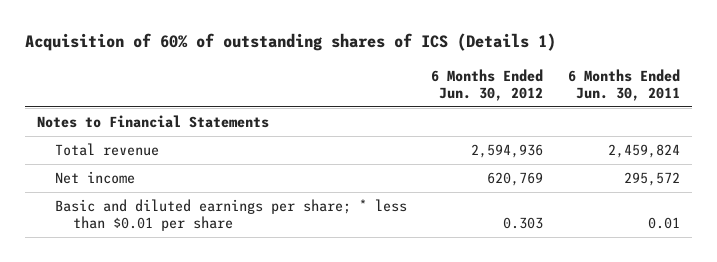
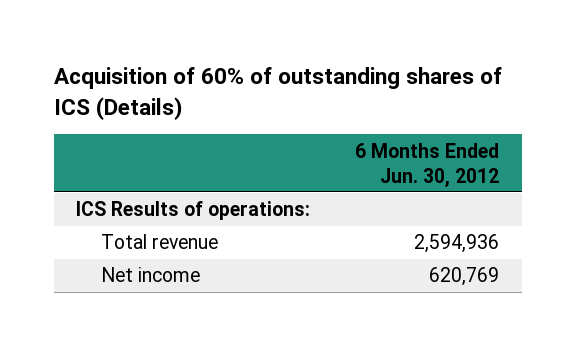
[24,33,556,52] Acquisition of 60% of outstanding shares of ICS (Details 1) -> [54,67,503,120] Acquisition of 60% of outstanding shares of ICS (Details)
[567,68,680,101] 6 Months Ended Jun. 30, 2011 -> none
[37,115,270,129] Notes to Financial Statements -> none
none -> [76,201,311,221] ICS Results of operations:
[54,199,407,232] Basic and diluted earnings per share; * less than $0.01 per share -> none

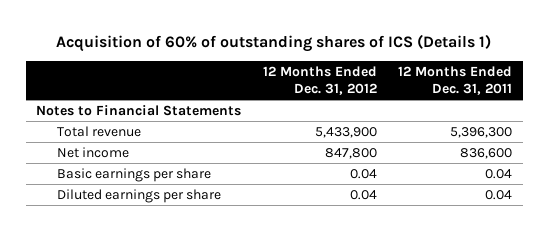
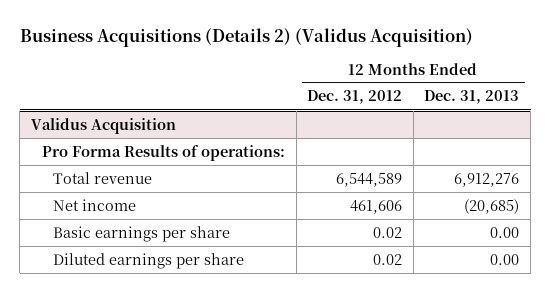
[56,34,492,53] Acquisition of 60% of outstanding shares of ICS (Details 1) -> [19,27,473,47] Business Acquisitions (Details 2) (Validus Acquisition)
[398,65,513,96] 12 Months Ended Dec. 31, 2011 -> none
none -> [424,90,520,105] Dec. 31, 2013
[36,104,242,116] Notes to Financial Statements -> none
none -> [30,117,176,134] Validus Acquisition
none -> [41,144,285,161] Pro Forma Results of operations:
[314,126,377,138] 5,433,900 -> [336,172,403,187] 6,544,589
[324,147,377,159] 847,800 -> [350,199,403,214] 461,606
[349,168,377,179] 0.04 -> [373,226,403,238] 0.02
[349,189,377,200] 0.04 -> [373,253,403,265] 0.02

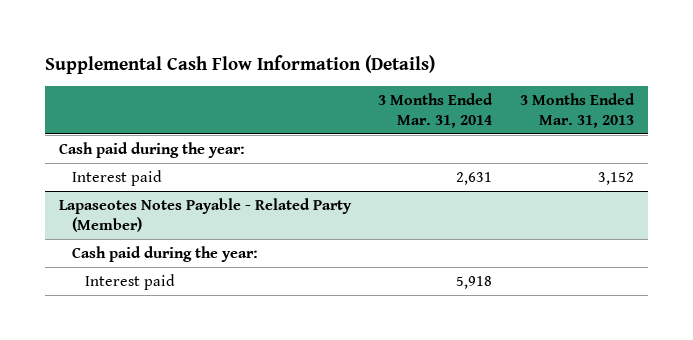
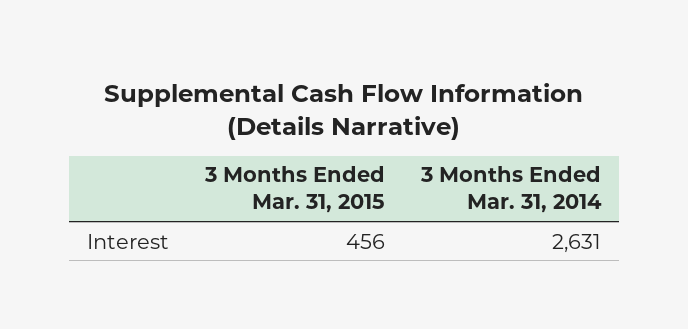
[44,54,435,74] Supplemental Cash Flow Information (Details) -> [103,82,583,140] Supplemental Cash Flow Information (Details Narrative)
[520,93,636,128] 3 Months Ended Mar. 31, 2013 -> none
none -> [203,166,385,214] 3 Months Ended Mar. 31, 2015
[58,142,245,159] Cash paid during the year: -> none
[58,198,352,232] Lapaseotes Notes Payable - Related Party (Member) -> none
[71,246,258,263] Cash paid during the year: -> none
[84,274,175,291] Interest paid -> none
[71,170,162,187] Interest paid -> [87,233,170,249] Interest

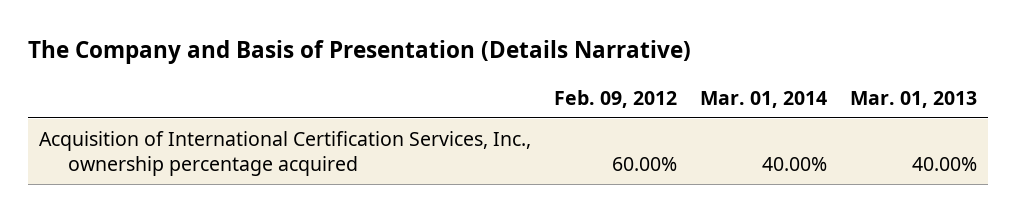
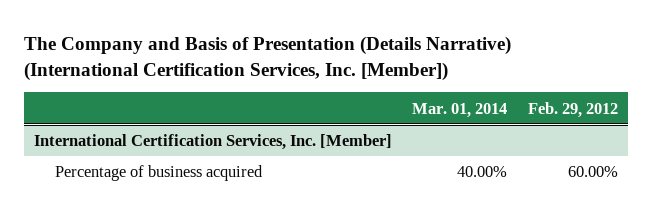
[27,40,691,65] The Company and Basis of Presentation (Details Narrative) -> [23,35,511,81] The Company and Basis of Presentation (Details Narrative) (International Certification Services, Inc. [Member])
[553,89,677,108] Feb. 09, 2012 -> none
[849,90,977,108] Mar. 01, 2013 -> none
none -> [527,101,618,118] Feb. 29, 2012
none -> [33,134,392,151] International Certification Services, Inc. [Member]
[39,131,532,177] Acquisition of International Certification Services, Inc., ownership percentage acquired -> [54,165,263,182] Percentage of business acquired

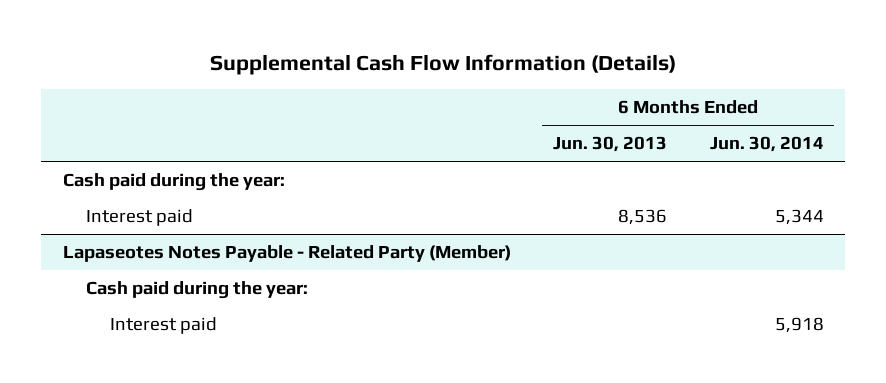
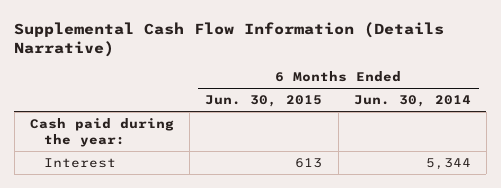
[210,54,677,76] Supplemental Cash Flow Information (Details) -> [14,21,445,58] Supplemental Cash Flow Information (Details Narrative)
[553,136,668,153] Jun. 30, 2013 -> none
none -> [205,95,323,108] Jun. 30, 2015
[62,245,511,263] Lapaseotes Notes Payable - Related Party (Member) -> none
[86,281,309,300] Cash paid during the year: -> none
[110,317,218,335] Interest paid -> none
[86,209,194,227] Interest paid -> [43,157,116,168] Interest

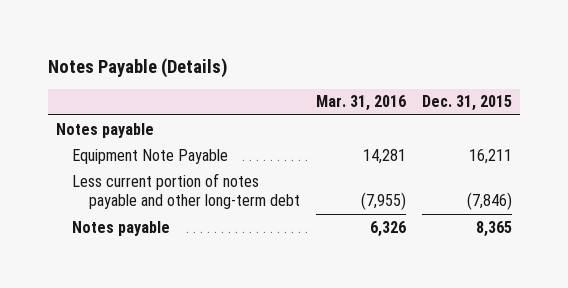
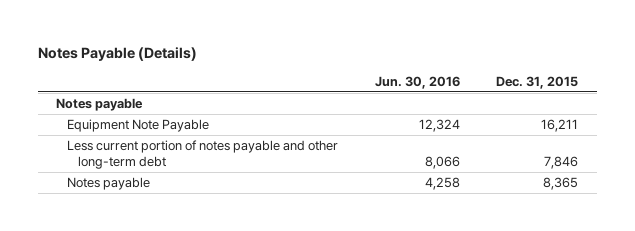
[315,95,406,112] Mar. 31, 2016 -> none
none -> [374,75,460,89] Jun. 30, 2016
[467,192,513,211] (7,846) -> [544,156,579,170] 7,846

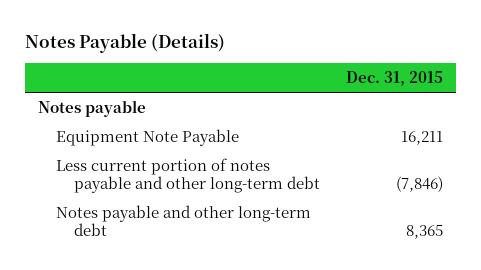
[374,75,460,89] Jun. 30, 2016 -> none
[544,156,579,170] 7,846 -> [396,176,444,193] (7,846)
[66,177,150,191] Notes payable -> [56,205,312,237] Notes payable and other long-term debt

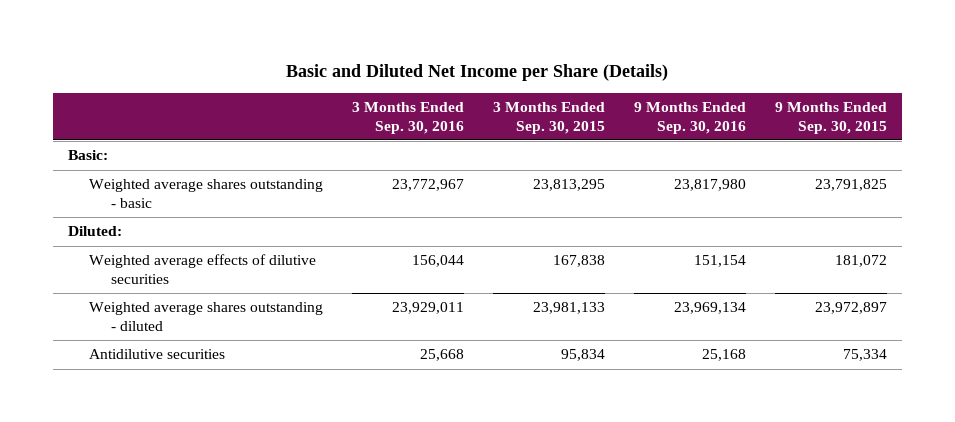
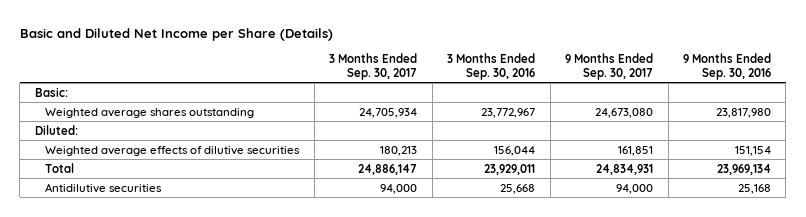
[493,102,606,134] 3 Months Ended Sep. 30, 2015 -> none
[775,102,888,134] 9 Months Ended Sep. 30, 2015 -> none
none -> [329,52,418,80] 3 Months Ended Sep. 30, 2017
none -> [565,52,654,80] 9 Months Ended Sep. 30, 2017
[89,179,324,208] Weighted average shares outstanding - basic -> [45,107,255,118] Weighted average shares outstanding
[89,302,324,331] Weighted average shares outstanding - diluted -> [45,162,75,173] Total

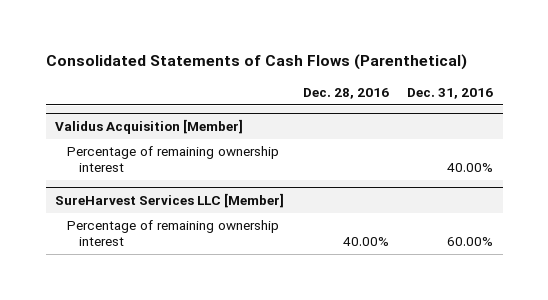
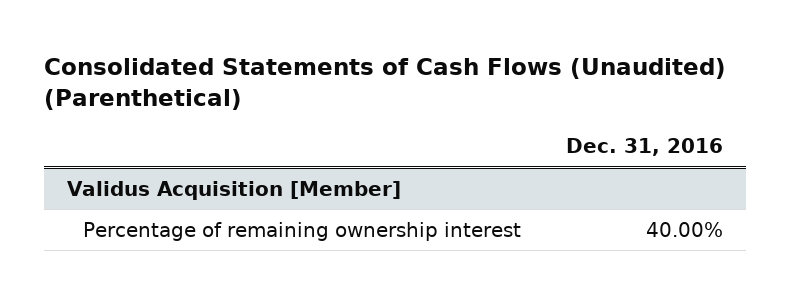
[45,54,467,71] Consolidated Statements of Cash Flows (Parenthetical) -> [44,58,727,110] Consolidated Statements of Cash Flows (Unaudited) (Parenthetical)
[302,88,389,100] Dec. 28, 2016 -> none
[54,193,284,209] SureHarvest Services LLC [Member] -> none
[66,220,279,246] Percentage of remaining ownership interest -> none

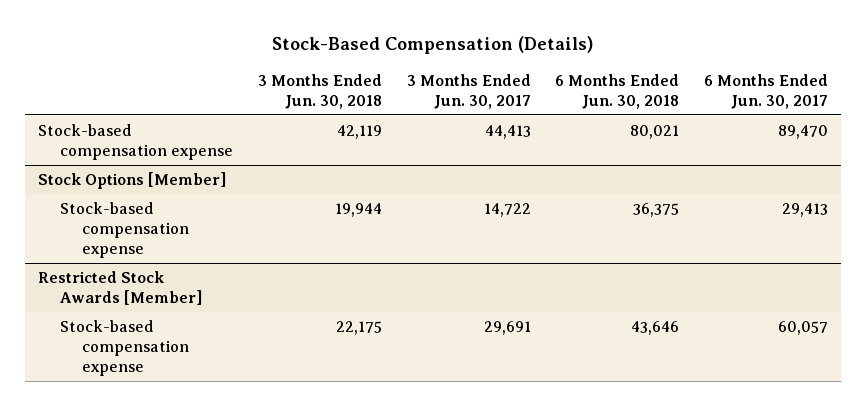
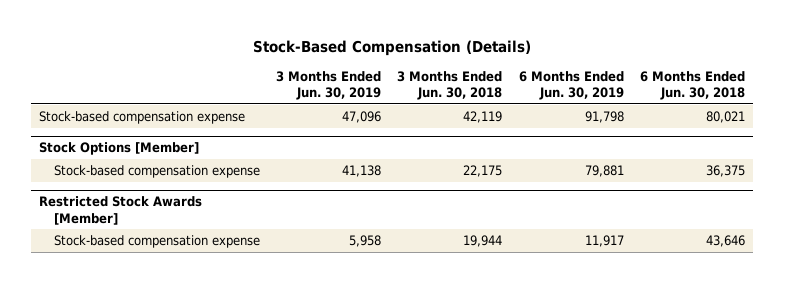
[406,73,531,109] 3 Months Ended Jun. 30, 2017 -> none
[704,73,829,109] 6 Months Ended Jun. 30, 2017 -> none
none -> [276,70,382,101] 3 Months Ended Jun. 30, 2019
none -> [518,70,624,101] 6 Months Ended Jun. 30, 2019
[334,202,382,217] 19,944 -> [463,165,503,178] 22,175
[335,320,382,335] 22,175 -> [463,235,503,248] 19,944

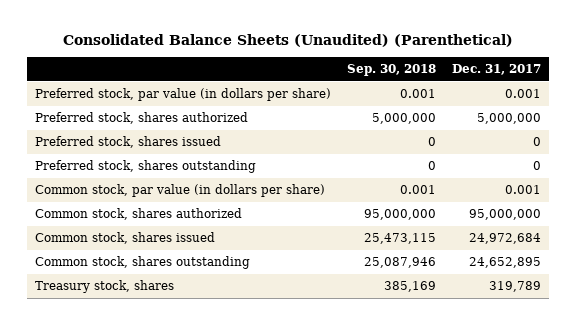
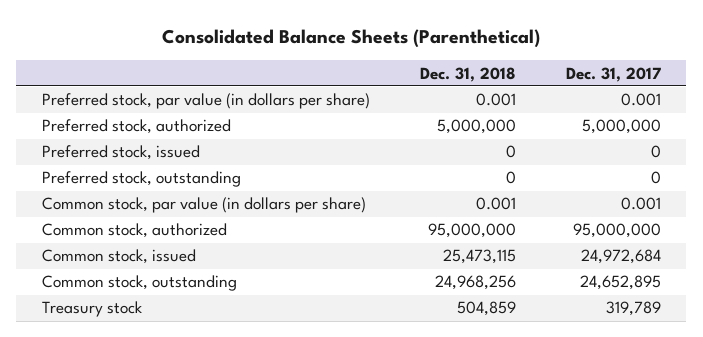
[63,34,514,48] Consolidated Balance Sheets (Unaudited) (Parenthetical) -> [162,28,541,48] Consolidated Balance Sheets (Parenthetical)
[347,63,437,76] Sep. 30, 2018 -> none
none -> [419,66,516,82] Dec. 31, 2018
[35,112,249,125] Preferred stock, shares authorized -> [41,119,231,135] Preferred stock, authorized
[35,136,222,149] Preferred stock, shares issued -> [41,145,200,161] Preferred stock, issued
[35,160,257,174] Preferred stock, shares outstanding -> [41,171,241,188] Preferred stock, outstanding
[35,208,243,221] Common stock, shares authorized -> [41,223,227,239] Common stock, authorized
[35,232,216,245] Common stock, shares issued -> [41,249,196,265] Common stock, issued
[35,256,251,270] Common stock, shares outstanding -> [41,275,237,292] Common stock, outstanding
[35,280,175,294] Treasury stock, shares -> [41,301,142,318] Treasury stock

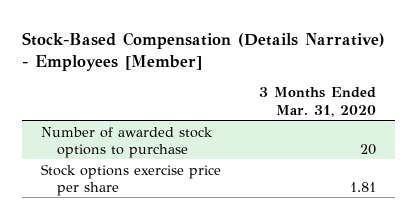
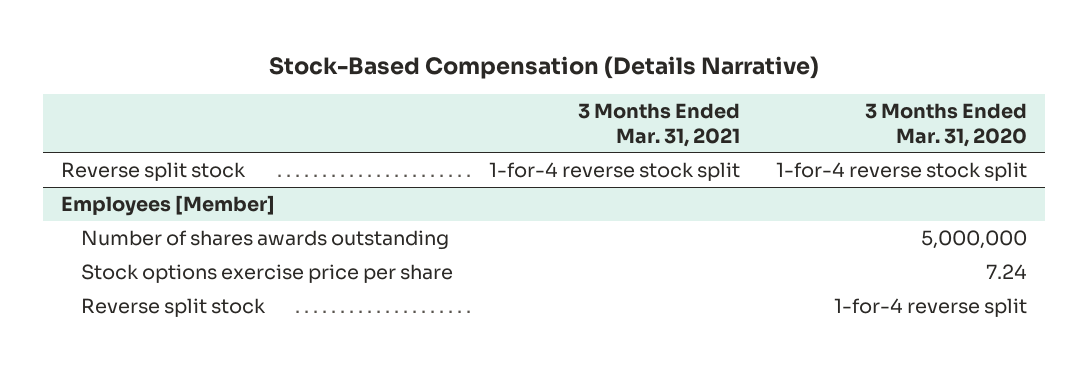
[22,31,386,72] Stock-Based Compensation (Details Narrative) - Employees [Member] -> [269,55,820,79] Stock-Based Compensation (Details Narrative)
none -> [577,102,740,147] 3 Months Ended Mar. 31, 2021
none -> [61,162,247,182] Reverse split stock
none -> [61,195,276,217] Employees [Member]
[41,126,214,159] Number of awarded stock options to purchase -> [80,230,449,251] Number of shares awards outstanding
[359,144,376,156] 20 -> [920,230,1027,250] 5,000,000
[349,182,376,193] 1.81 -> [985,264,1027,280] 7.24
none -> [80,298,266,318] Reverse split stock

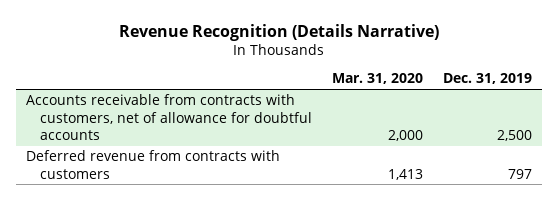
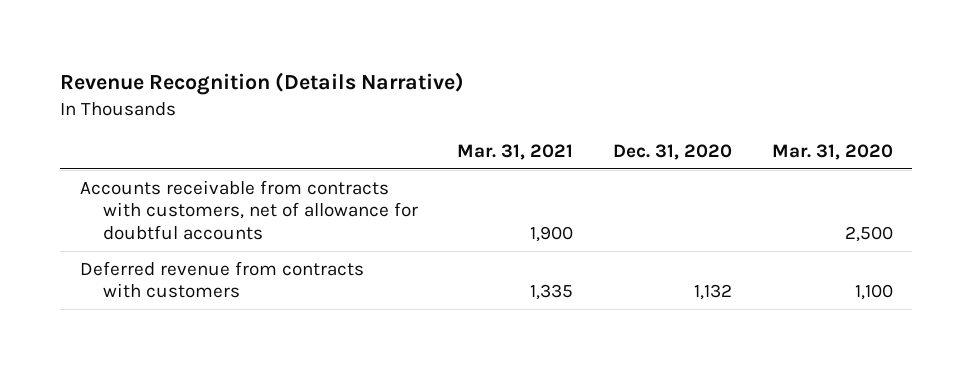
[443,73,533,85] Dec. 31, 2019 -> none
none -> [457,143,574,160] Mar. 31, 2021
none -> [613,143,733,160] Dec. 31, 2020
[388,129,424,141] 2,000 -> [844,226,893,243] 2,500
[388,168,424,180] 1,413 -> [854,284,893,301] 1,100

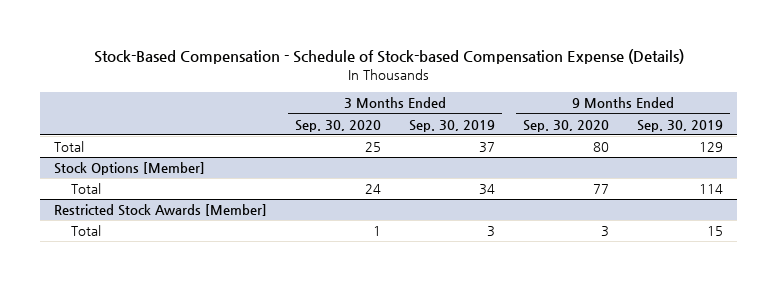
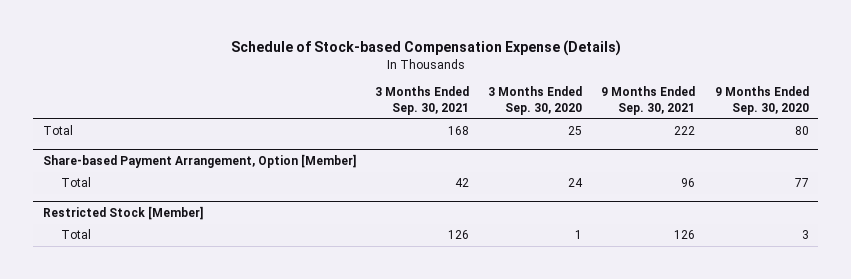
[93,48,684,64] Stock-Based Compensation - Schedule of Stock-based Compensation Expense (Details) -> [230,40,621,57] Schedule of Stock-based Compensation Expense (Details)
[409,119,496,132] Sep. 30, 2019 -> none
[637,119,724,132] Sep. 30, 2019 -> none
none -> [375,86,470,115] 3 Months Ended Sep. 30, 2021
none -> [601,86,696,115] 9 Months Ended Sep. 30, 2021
[54,162,206,176] Stock Options [Member] -> [42,154,356,169] Share-based Payment Arrangement, Option [Member]
[54,204,268,217] Restricted Stock Awards [Member] -> [42,206,203,221] Restricted Stock [Member]

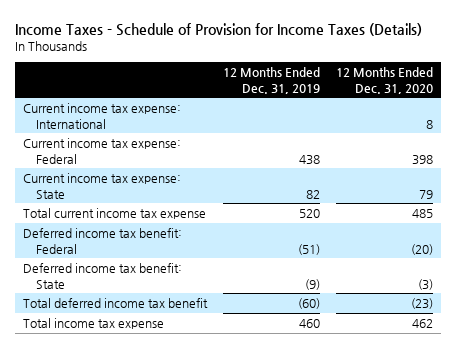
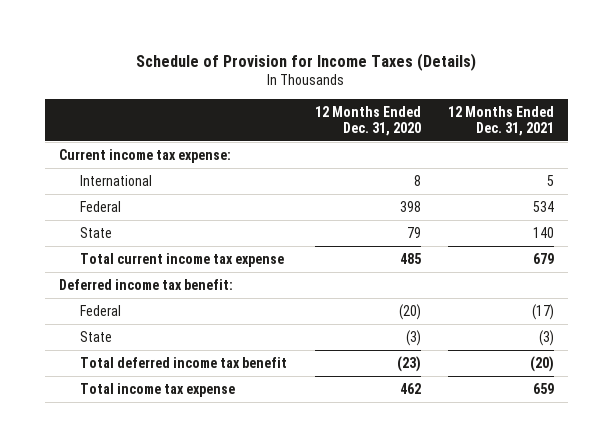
[14,22,422,36] Income Taxes - Schedule of Provision for Income Taxes (Details) -> [136,52,477,71] Schedule of Provision for Income Taxes (Details)
[222,67,320,94] 12 Months Ended Dec. 31, 2019 -> none
none -> [447,105,554,136] 12 Months Ended Dec. 31, 2021
none -> [58,148,231,163] Current income tax expense:
[22,103,181,129] Current income tax expense: International -> [80,174,153,186] International
[22,138,181,164] Current income tax expense: Federal -> [80,200,122,212] Federal
[22,173,181,199] Current income tax expense: State -> [80,226,113,238] State
none -> [58,278,233,290] Deferred income tax benefit:
[22,228,182,254] Deferred income tax benefit: Federal -> [80,304,122,316] Federal
[22,263,182,289] Deferred income tax benefit: State -> [80,330,113,342] State

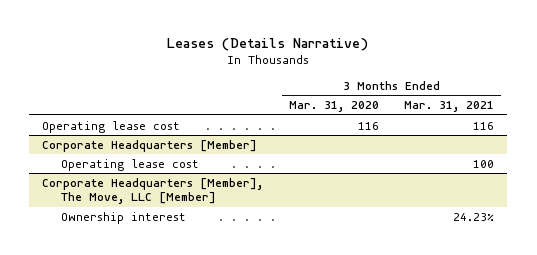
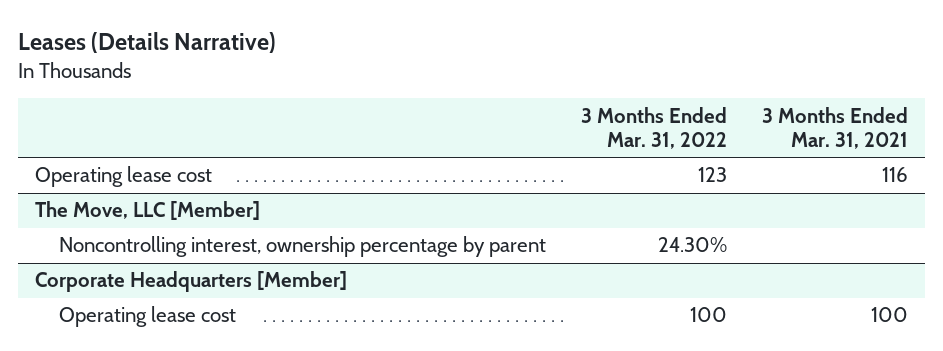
[288,101,379,113] Mar. 31, 2020 -> none
none -> [580,106,727,150] 3 Months Ended Mar. 31, 2022
none -> [35,201,261,221] The Move, LLC [Member]
none -> [59,236,547,258] Noncontrolling interest, ownership percentage by parent
[42,177,264,205] Corporate Headquarters [Member], The Move, LLC [Member] -> none
[60,211,186,224] Ownership interest -> none

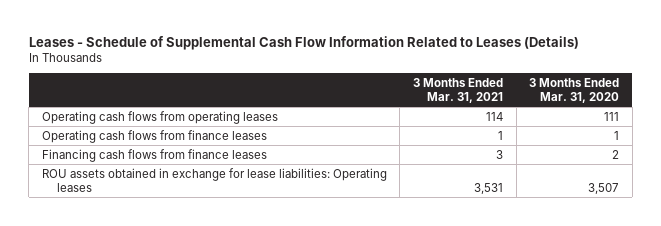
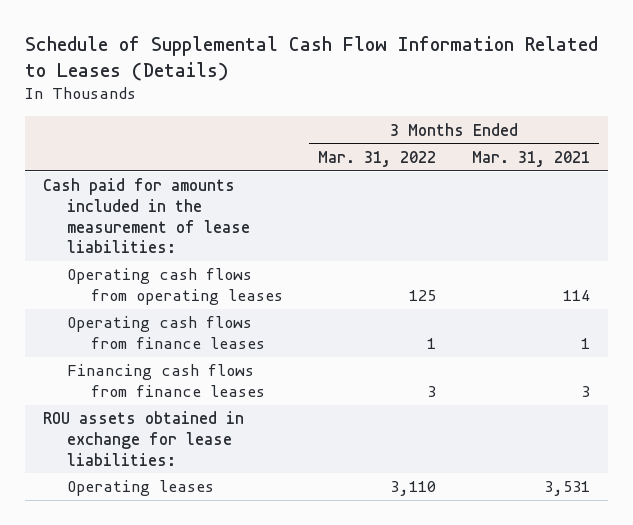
[28,35,579,50] Leases - Schedule of Supplemental Cash Flow Information Related to Leases (Details) -> [24,35,598,81] Schedule of Supplemental Cash Flow Information Related to Leases (Details)
[529,78,620,103] 3 Months Ended Mar. 31, 2020 -> none
none -> [318,150,437,167] Mar. 31, 2022
none -> [42,178,250,254] Cash paid for amounts included in the measurement of lease liabilities:
none -> [42,411,244,466] ROU assets obtained in exchange for lease liabilities:
[41,167,387,192] ROU assets obtained in exchange for lease liabilities: Operating leases -> [66,480,214,497] Operating leases

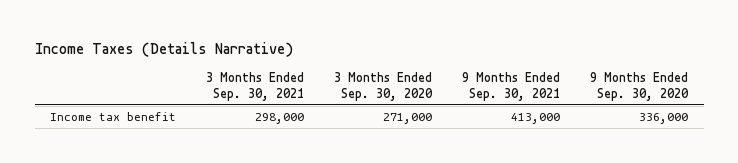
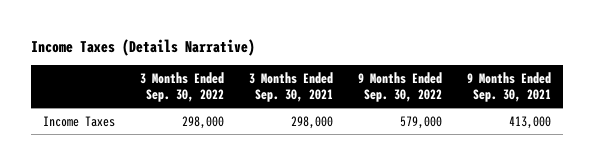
[334,72,434,102] 3 Months Ended Sep. 30, 2020 -> none
[590,72,690,102] 9 Months Ended Sep. 30, 2020 -> none
none -> [140,72,225,102] 3 Months Ended Sep. 30, 2022
none -> [357,72,442,102] 9 Months Ended Sep. 30, 2022
[49,112,176,122] Income tax benefit -> [43,115,116,127] Income Taxes

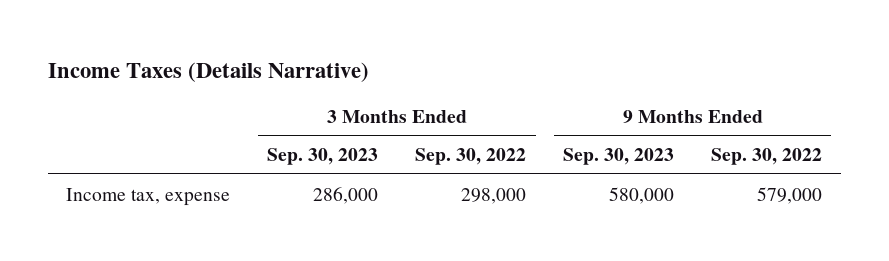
[249,72,334,102] 3 Months Ended Sep. 30, 2021 -> none
[466,72,551,102] 9 Months Ended Sep. 30, 2021 -> none
none -> [267,148,379,166] Sep. 30, 2023
none -> [563,148,675,166] Sep. 30, 2023
[43,115,116,127] Income Taxes -> [66,187,231,206] Income tax, expense

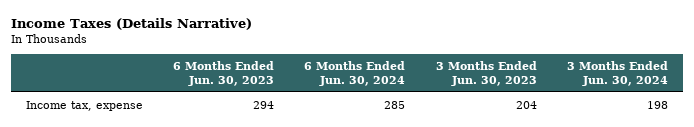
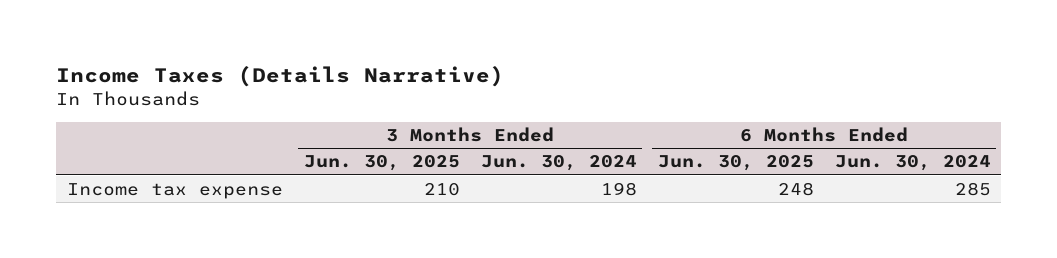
[173,60,275,87] 6 Months Ended Jun. 30, 2023 -> none
[435,60,537,87] 3 Months Ended Jun. 30, 2023 -> none
none -> [303,155,460,172] Jun. 30, 2025
none -> [657,155,814,172] Jun. 30, 2025
[25,100,143,111] Income tax, expense -> [66,183,283,200] Income tax expense

